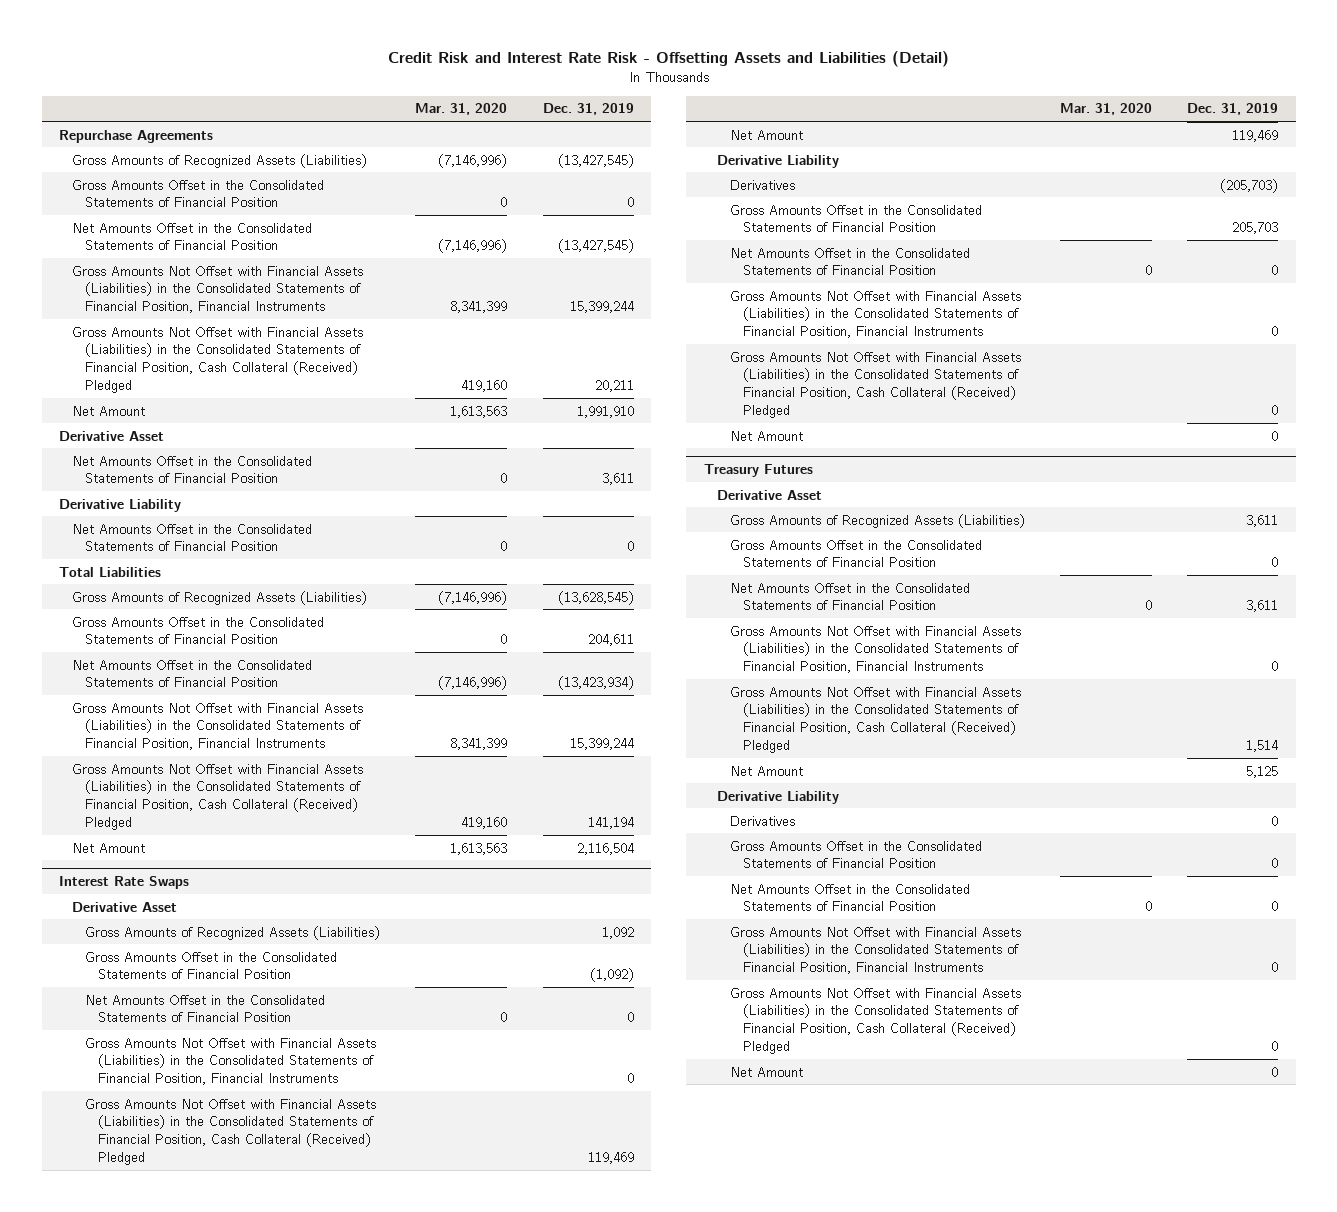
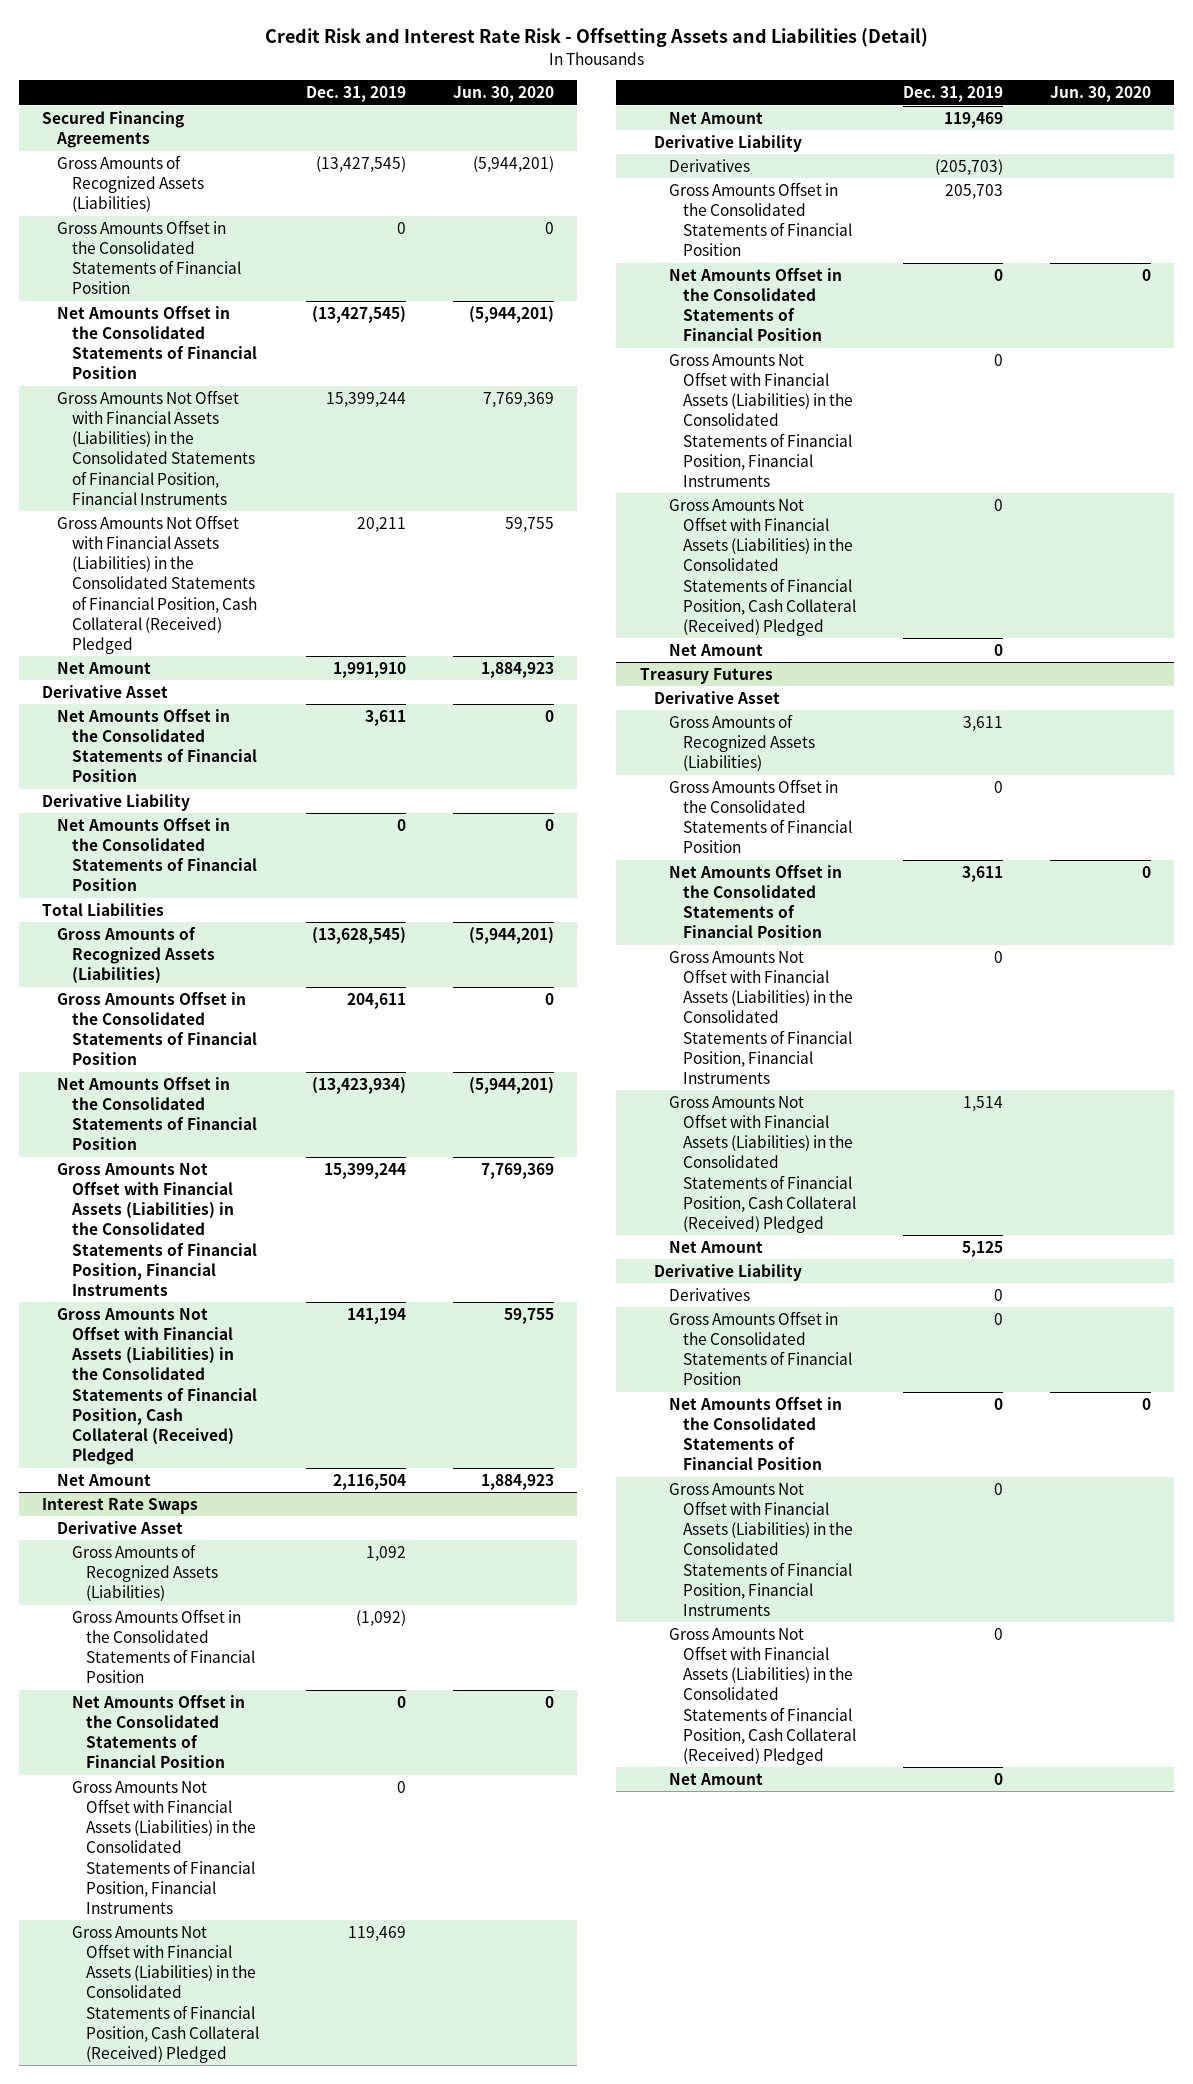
[415,103,508,116] Mar. 31, 2020 -> none
none -> [452,86,554,103] Jun. 30, 2020
[59,129,214,143] Repurchase Agreements -> [42,110,185,149] Secured Financing Agreements

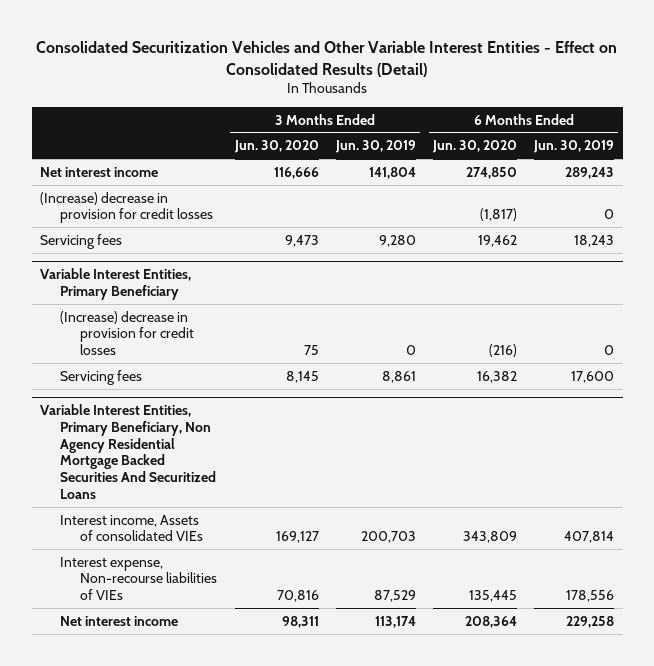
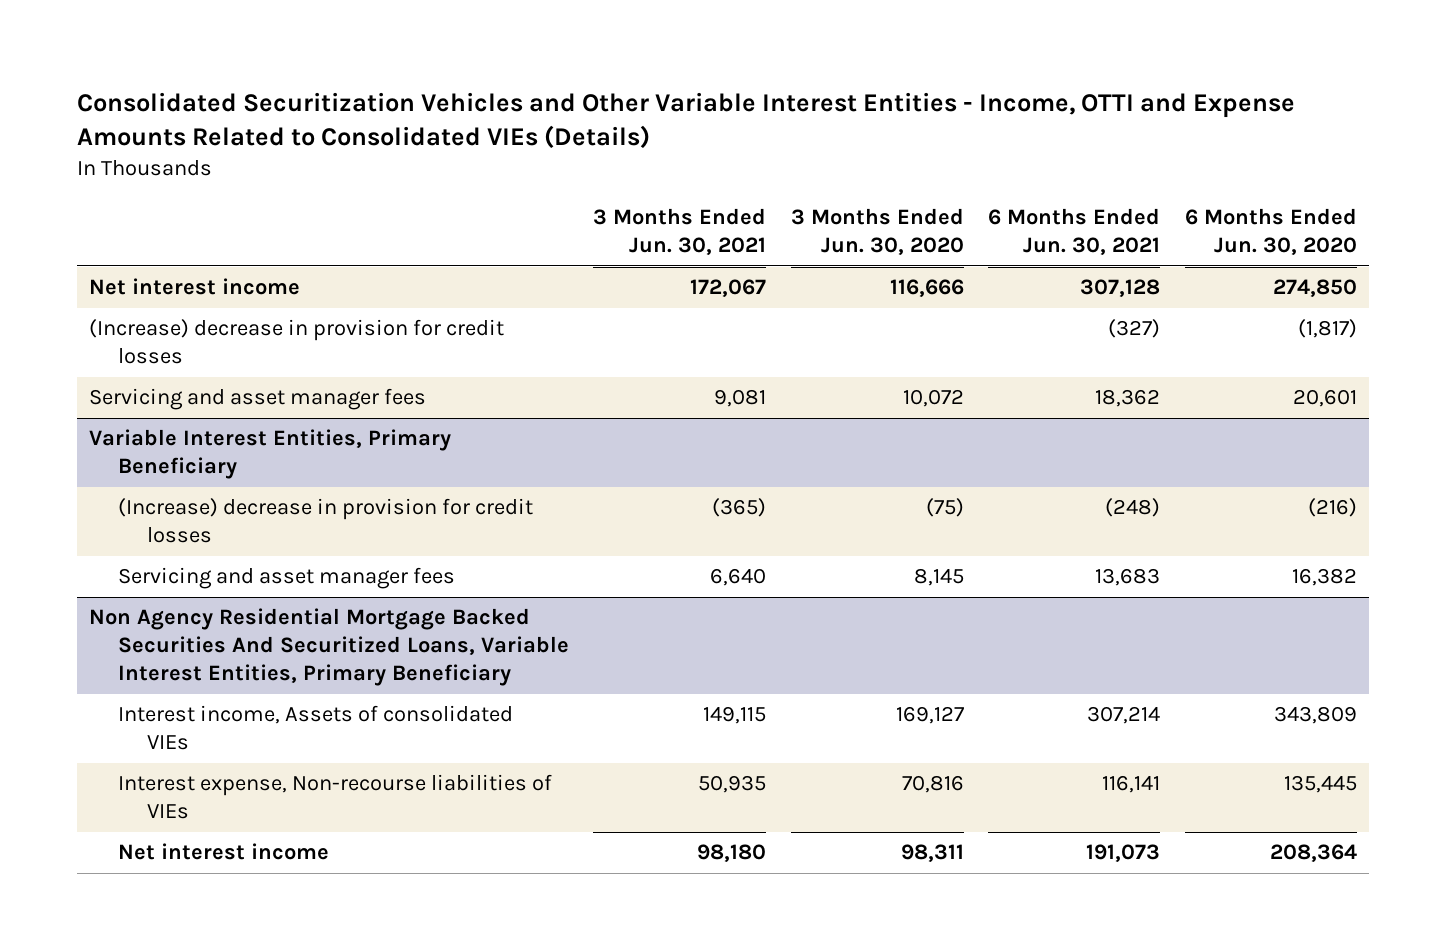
[36,41,618,77] Consolidated Securitization Vehicles and Other Variable Interest Entities - Effect on Consolidated Results (Detail) -> [76,91,1295,150] Consolidated Securitization Vehicles and Other Variable Interest Entities - Income, OTTI and Expense Amounts Related to Consolidated VIEs (Details)
[334,140,416,154] Jun. 30, 2019 -> none
[533,140,615,154] Jun. 30, 2019 -> none
none -> [593,208,767,256] 3 Months Ended Jun. 30, 2021
none -> [988,208,1161,256] 6 Months Ended Jun. 30, 2021
[40,233,123,249] Servicing fees -> [88,388,426,411] Servicing and asset manager fees
[284,234,319,247] 9,473 -> [902,389,964,408] 10,072
[477,234,517,247] 19,462 -> [1292,389,1357,408] 20,601
[303,345,319,356] 75 -> [925,498,964,518] (75)
[60,369,143,385] Servicing fees -> [118,567,456,590] Servicing and asset manager fees
[40,404,217,500] Variable Interest Entities, Primary Beneficiary, Non Agency Residential Mortgage Backed Securities And Securitized Loans -> [88,608,570,687] Non Agency Residential Mortgage Backed Securities And Securitized Loans, Variable Interest Entities, Primary Beneficiary

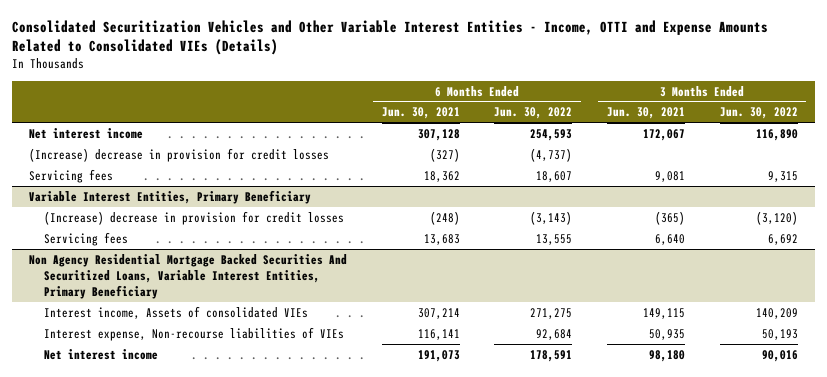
[790,208,964,256] 3 Months Ended Jun. 30, 2020 -> none
[1184,208,1357,256] 6 Months Ended Jun. 30, 2020 -> none
none -> [494,107,573,120] Jun. 30, 2022
none -> [719,107,798,120] Jun. 30, 2022
[88,388,426,411] Servicing and asset manager fees -> [29,168,114,183] Servicing fees
[118,567,456,590] Servicing and asset manager fees -> [43,231,128,246] Servicing fees

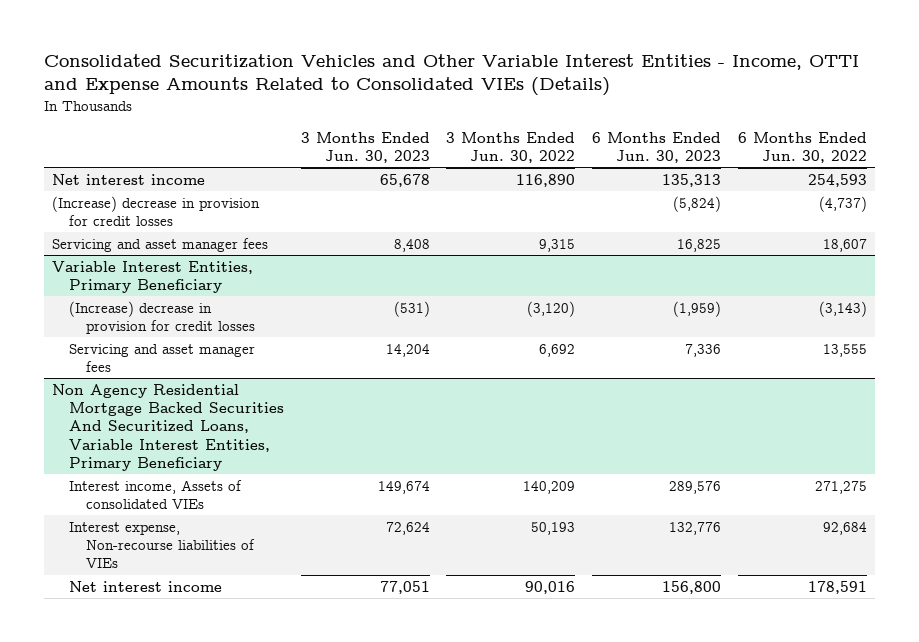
[381,107,460,120] Jun. 30, 2021 -> none
[607,107,686,120] Jun. 30, 2021 -> none
none -> [300,131,430,163] 3 Months Ended Jun. 30, 2023
none -> [592,131,722,163] 6 Months Ended Jun. 30, 2023
[29,168,114,183] Servicing fees -> [52,237,269,252] Servicing and asset manager fees
[43,231,128,246] Servicing fees -> [68,343,255,373] Servicing and asset manager fees

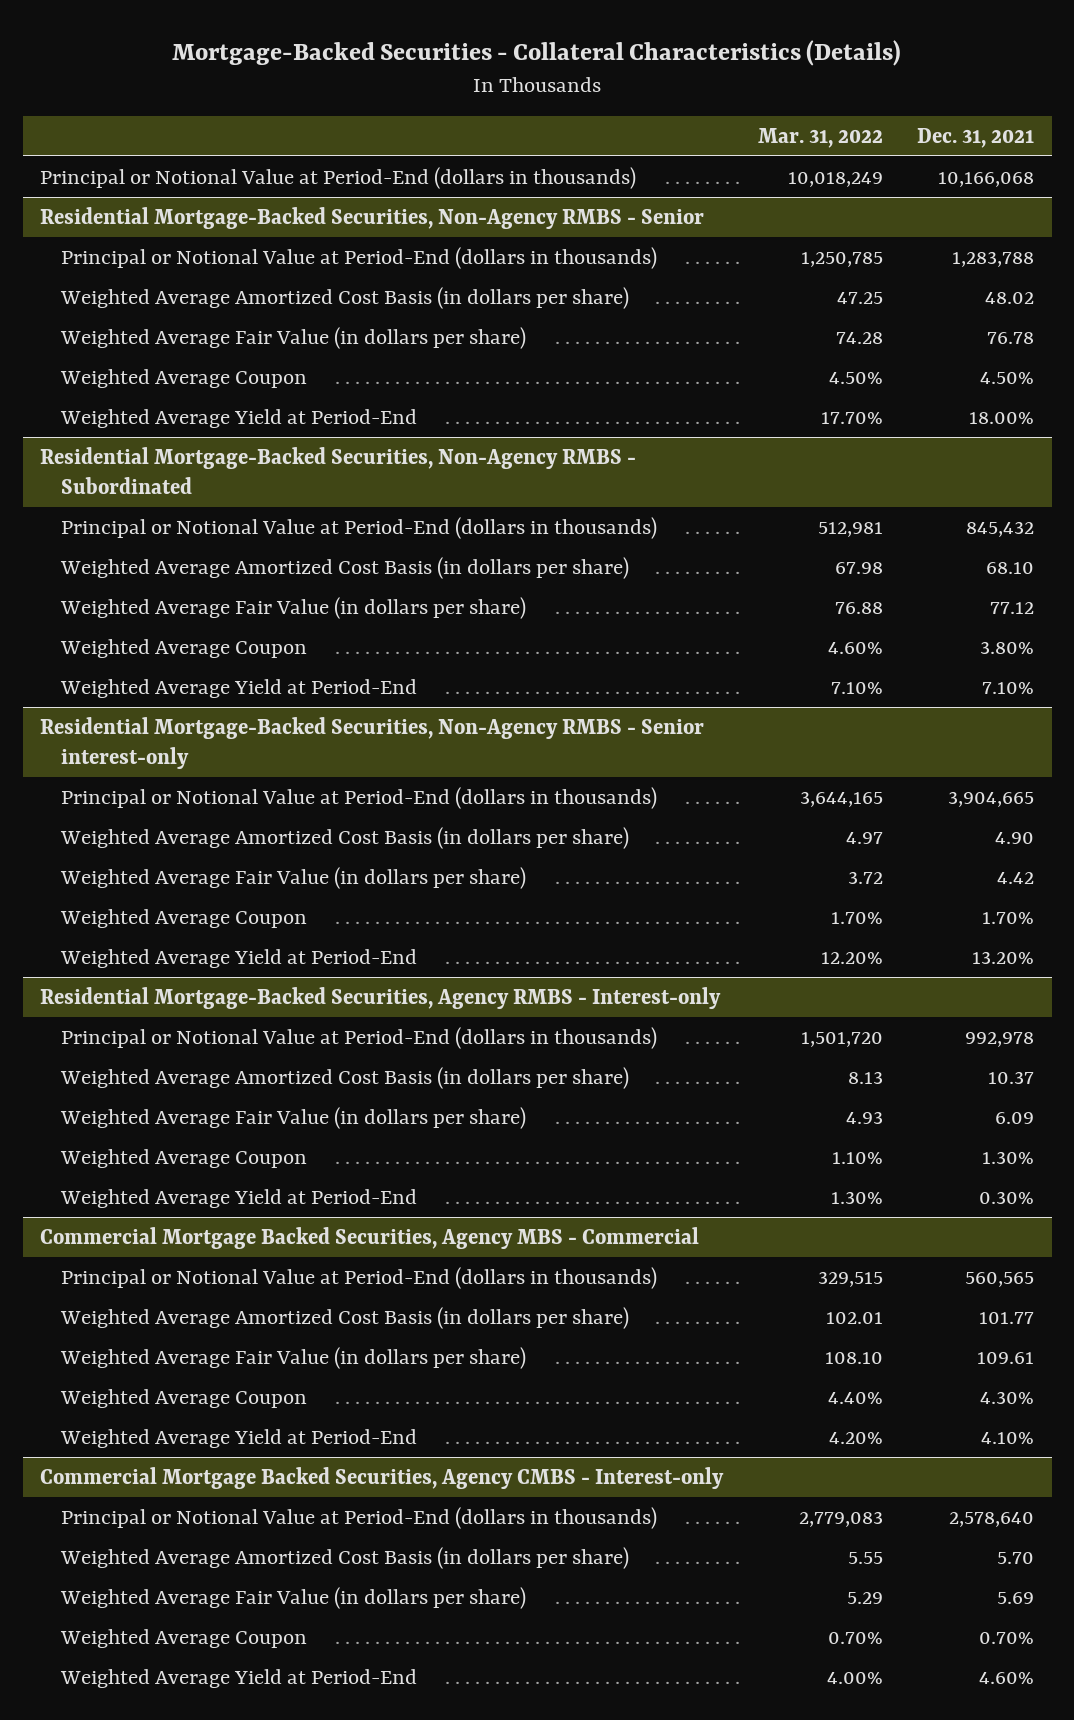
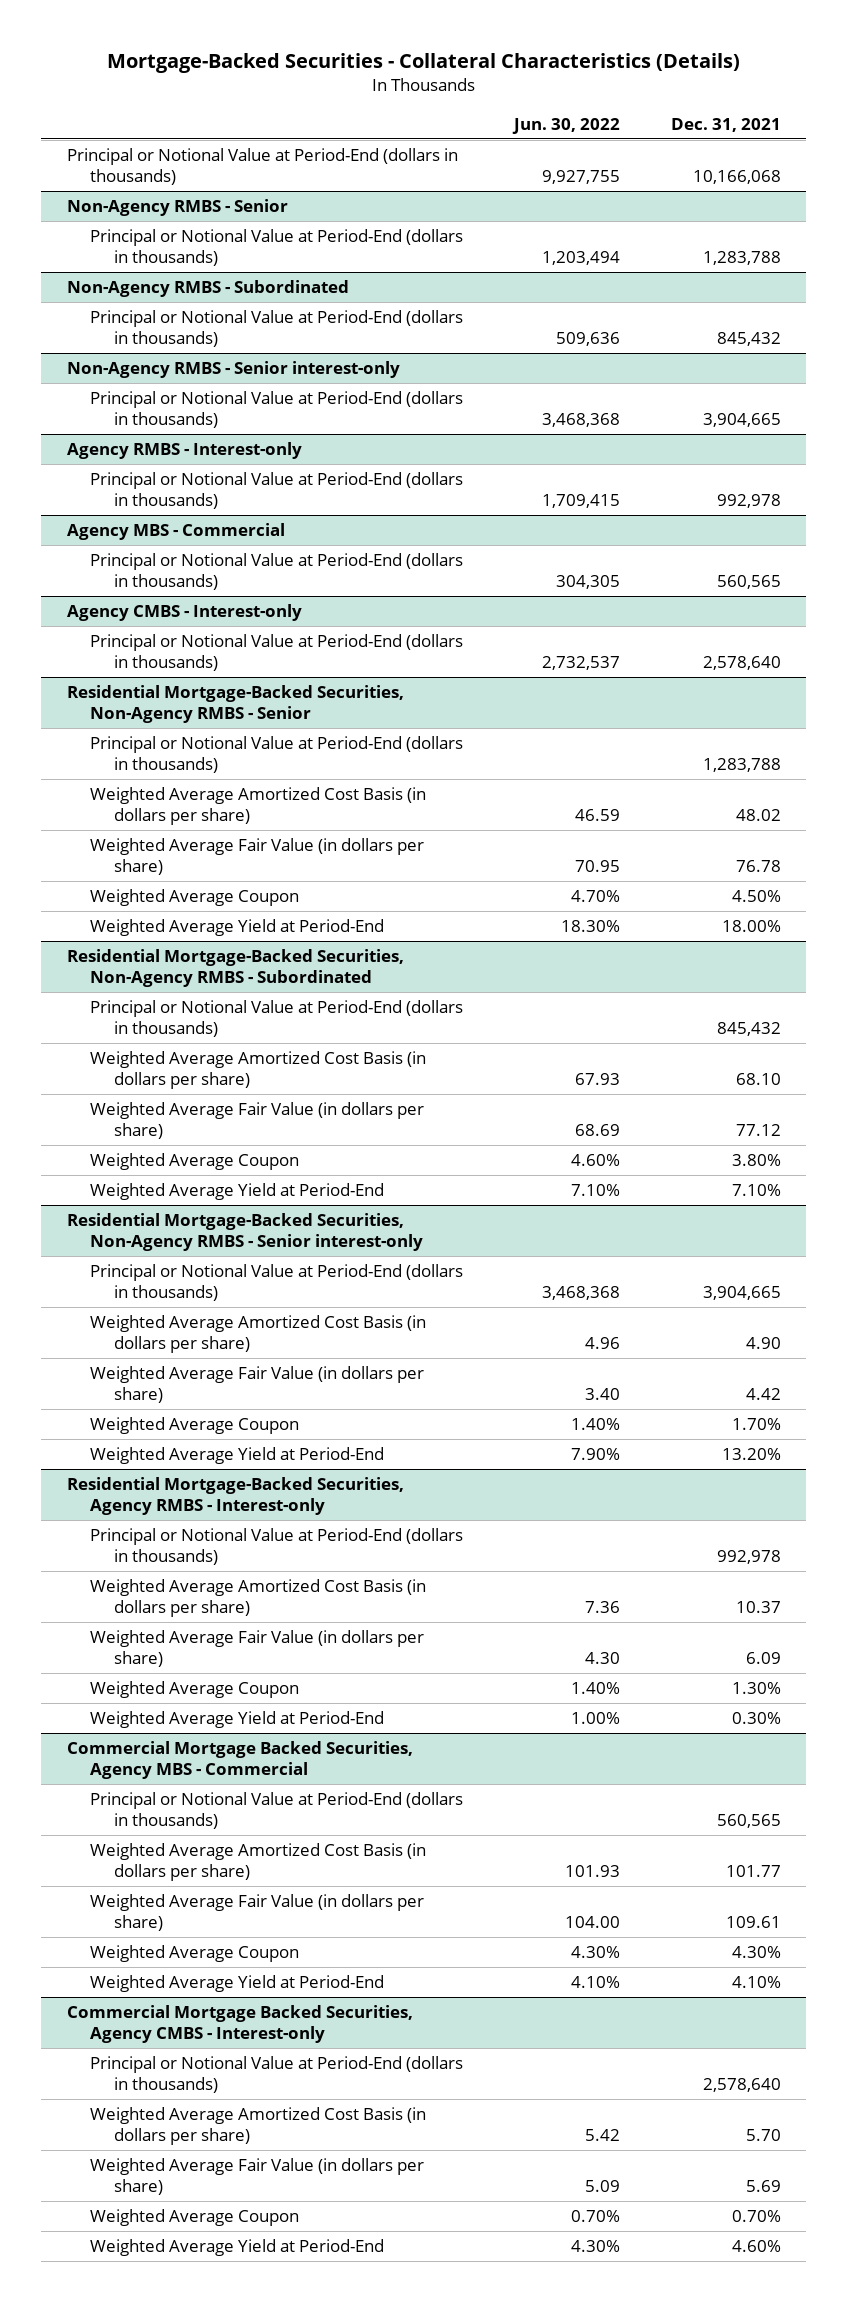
[757,127,883,148] Mar. 31, 2022 -> none
none -> [512,117,621,134] Jun. 30, 2022
none -> [66,199,288,217] Non-Agency RMBS - Senior
none -> [90,229,464,267] Principal or Notional Value at Period-End (dollars in thousands)
none -> [66,280,349,298] Non-Agency RMBS - Subordinated
none -> [90,310,464,348] Principal or Notional Value at Period-End (dollars in thousands)
none -> [66,361,400,379] Non-Agency RMBS - Senior interest-only
none -> [90,391,464,429] Principal or Notional Value at Period-End (dollars in thousands)
none -> [66,442,302,460] Agency RMBS - Interest-only
none -> [90,472,464,510] Principal or Notional Value at Period-End (dollars in thousands)
none -> [66,523,285,541] Agency MBS - Commercial
none -> [90,553,464,591] Principal or Notional Value at Period-End (dollars in thousands)
none -> [66,604,302,622] Agency CMBS - Interest-only
none -> [90,634,464,672] Principal or Notional Value at Period-End (dollars in thousands)

